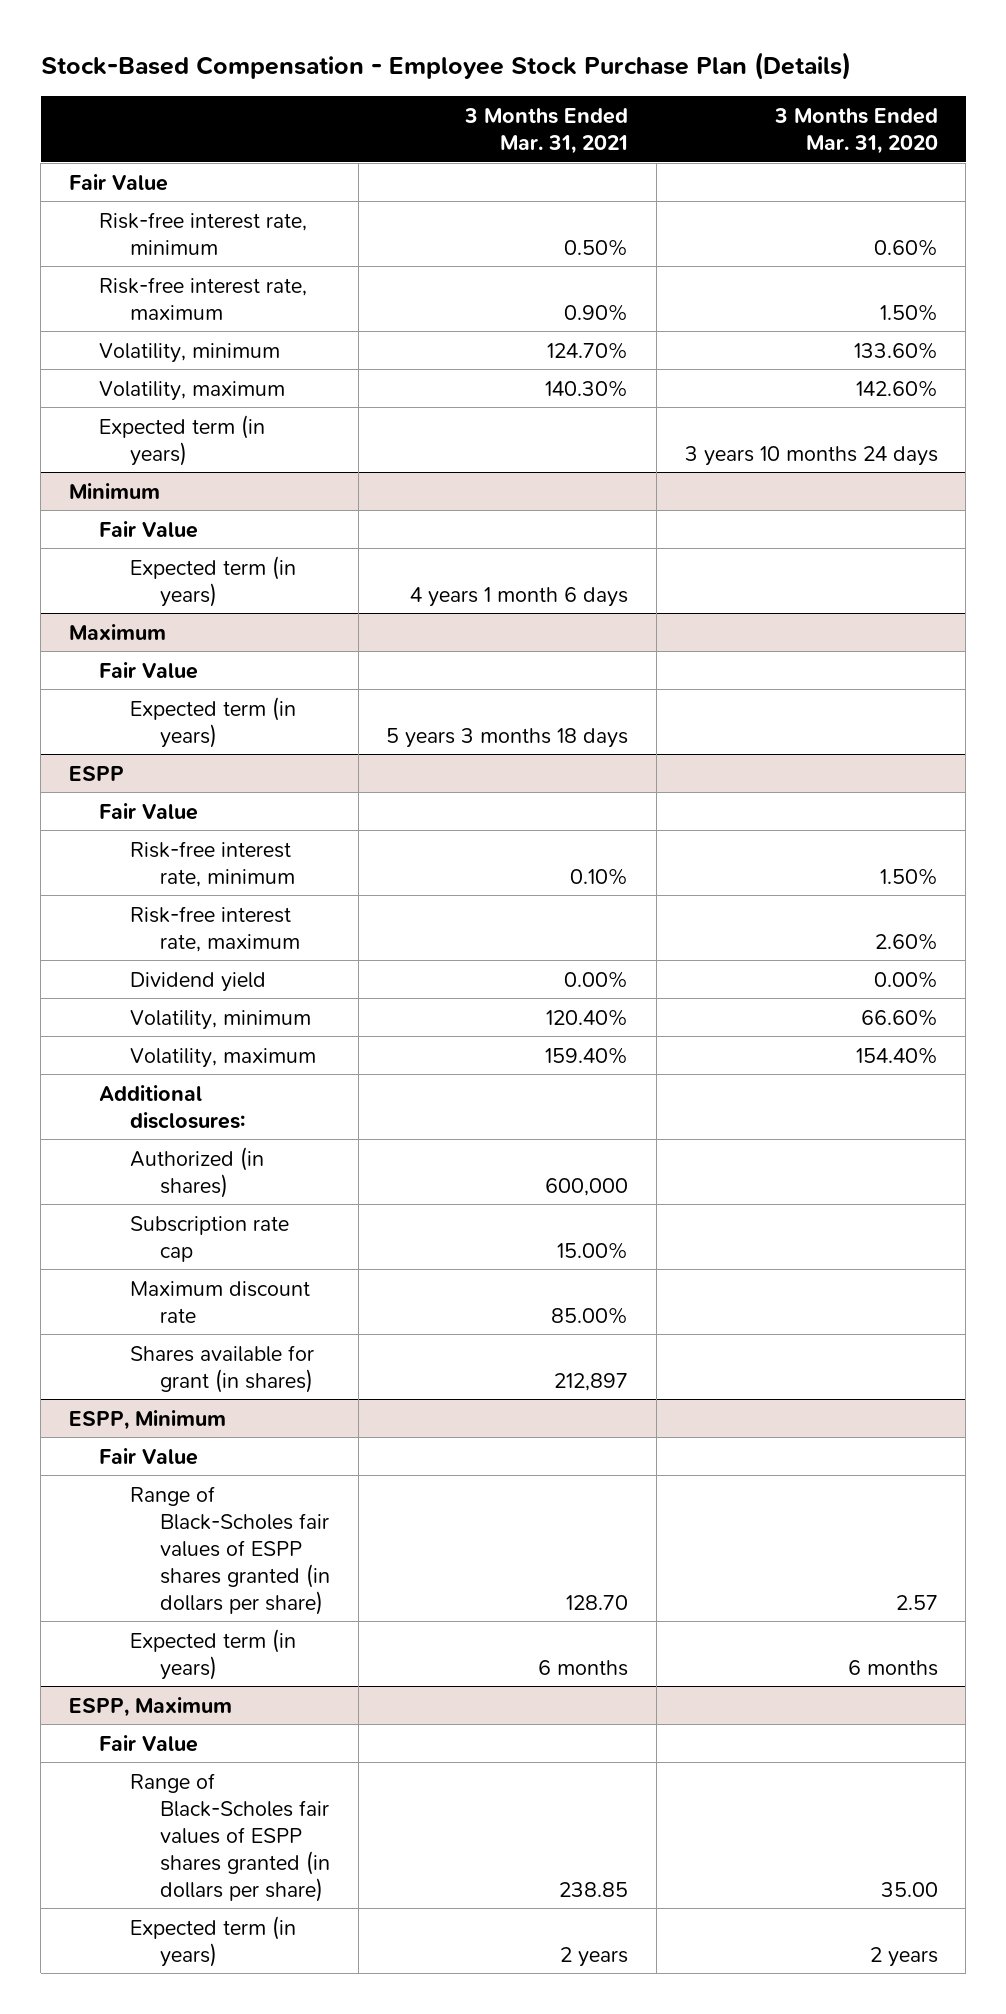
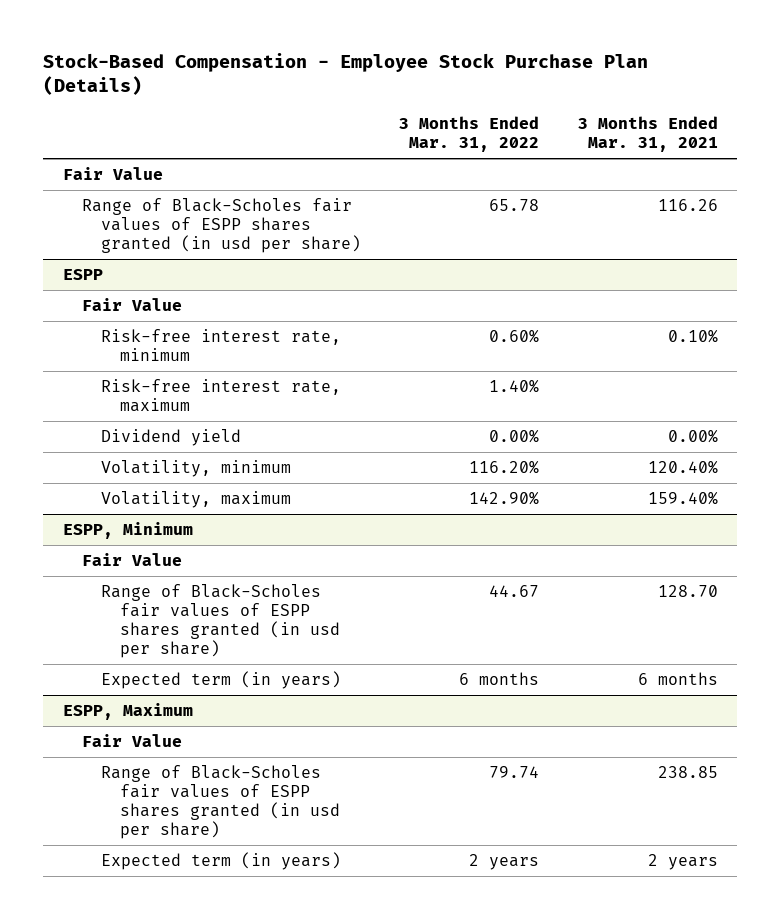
[773,107,938,154] 3 Months Ended Mar. 31, 2020 -> none
none -> [399,116,540,153] 3 Months Ended Mar. 31, 2022
[99,211,308,255] Risk-free interest rate, minimum -> none
[99,276,308,320] Risk-free interest rate, maximum -> none
[99,342,281,363] Volatility, minimum -> none
[99,380,286,401] Volatility, maximum -> none
[99,414,266,466] Expected term (in years) -> none
[68,482,160,499] Minimum -> none
[99,520,199,538] Fair Value -> none
[129,555,296,607] Expected term (in years) -> none
[68,623,166,640] Maximum -> none
[99,661,199,679] Fair Value -> none
[129,696,296,748] Expected term (in years) -> none
none -> [81,198,361,253] Range of Black-Scholes fair values of ESPP shares granted (in usd per share)
[99,1084,245,1129] Additional disclosures: -> none
[129,1146,264,1198] Authorized (in shares) -> none
[129,1215,289,1262] Subscription rate cap -> none
[129,1280,310,1323] Maximum discount rate -> none
[129,1344,314,1393] Shares available for grant (in shares) -> none
[129,1485,331,1615] Range of Black-Scholes fair values of ESPP shares granted (in dollars per share) -> [100,584,340,658] Range of Black-Scholes fair values of ESPP shares granted (in usd per share)
[129,1772,331,1902] Range of Black-Scholes fair values of ESPP shares granted (in dollars per share) -> [100,765,340,839] Range of Black-Scholes fair values of ESPP shares granted (in usd per share)

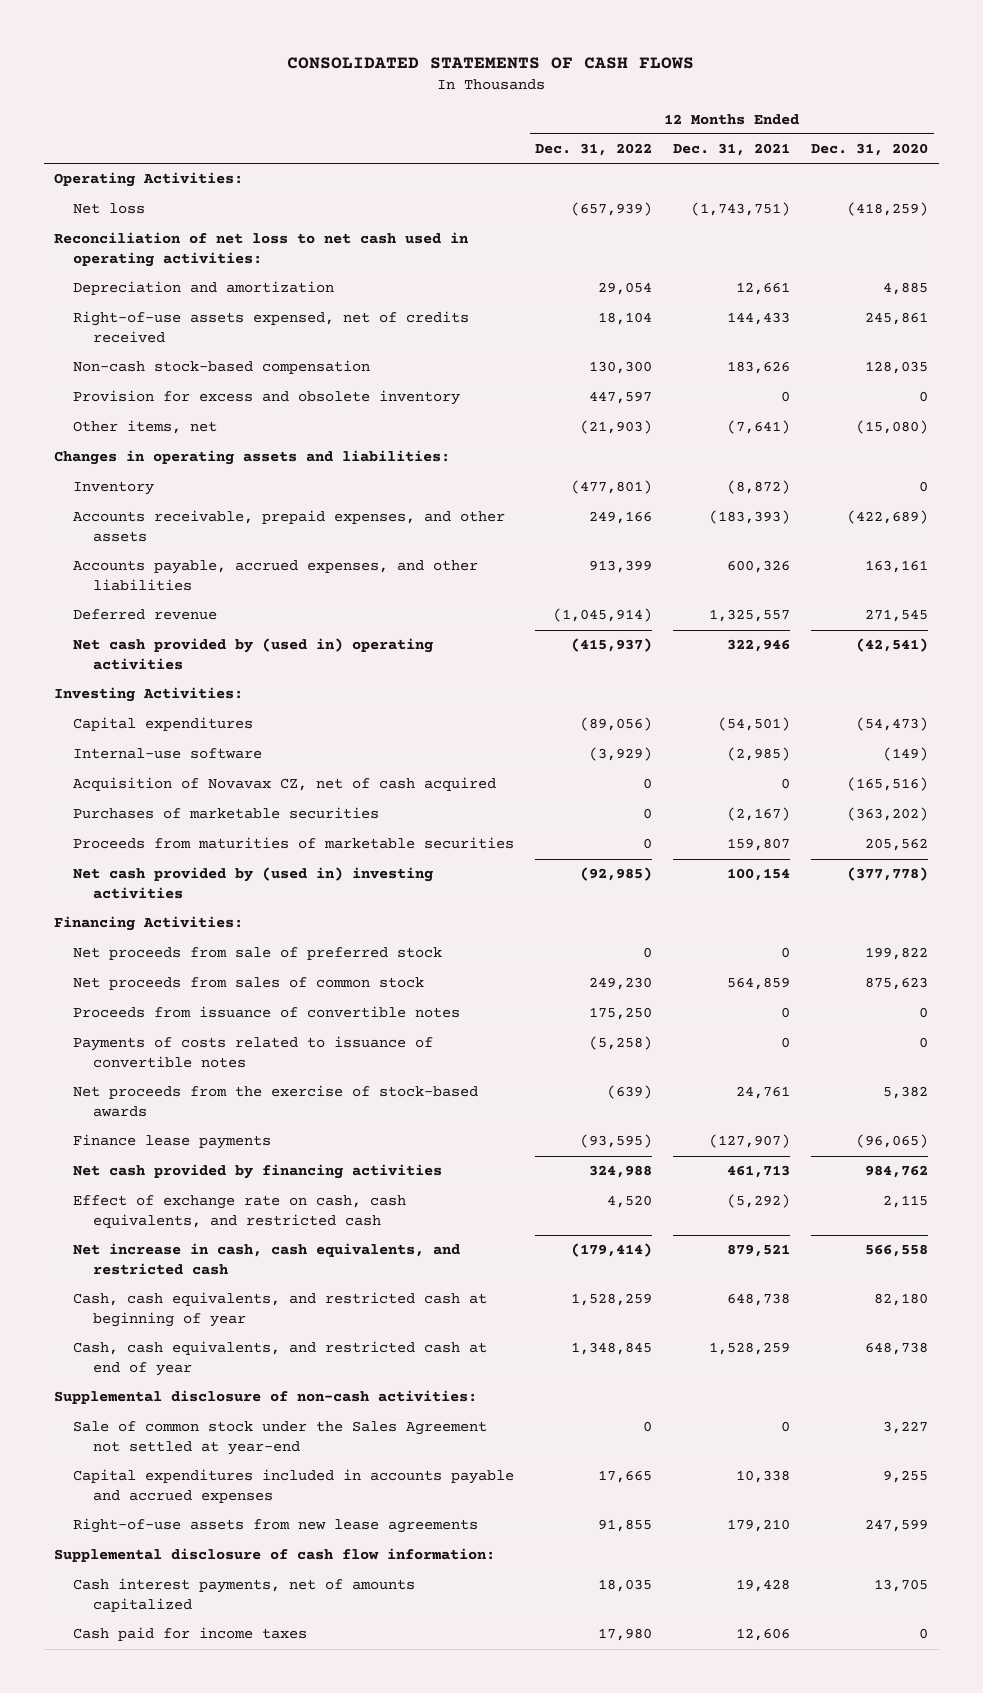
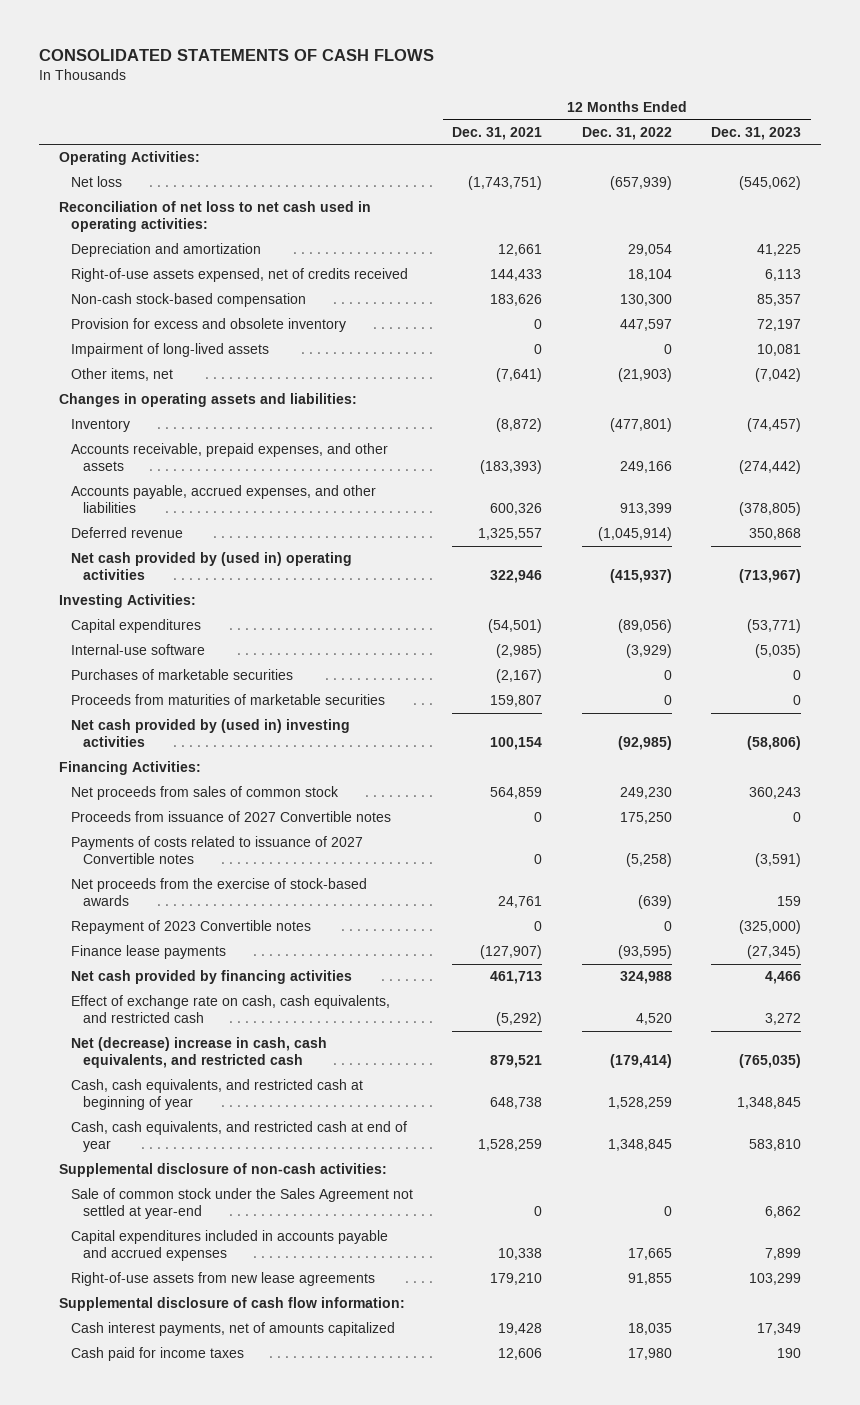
[811,143,929,157] Dec. 31, 2020 -> none
none -> [711,126,802,140] Dec. 31, 2023
none -> [71,343,270,358] Impairment of long-lived assets
[73,777,497,792] Acquisition of Novavax CZ, net of cash acquired -> none
[73,947,443,961] Net proceeds from sale of preferred stock -> none
[73,1006,461,1019] Proceeds from issuance of convertible notes -> [71,811,392,823] Proceeds from issuance of 2027 Convertible notes
[73,1036,434,1068] Payments of costs related to issuance of convertible notes -> [71,836,364,865] Payments of costs related to issuance of 2027 Convertible notes
none -> [71,920,312,935] Repayment of 2023 Convertible notes
[73,1243,461,1275] Net increase in cash, cash equivalents, and restricted cash -> [71,1037,328,1069] Net (decrease) increase in cash, cash equivalents, and restricted cash

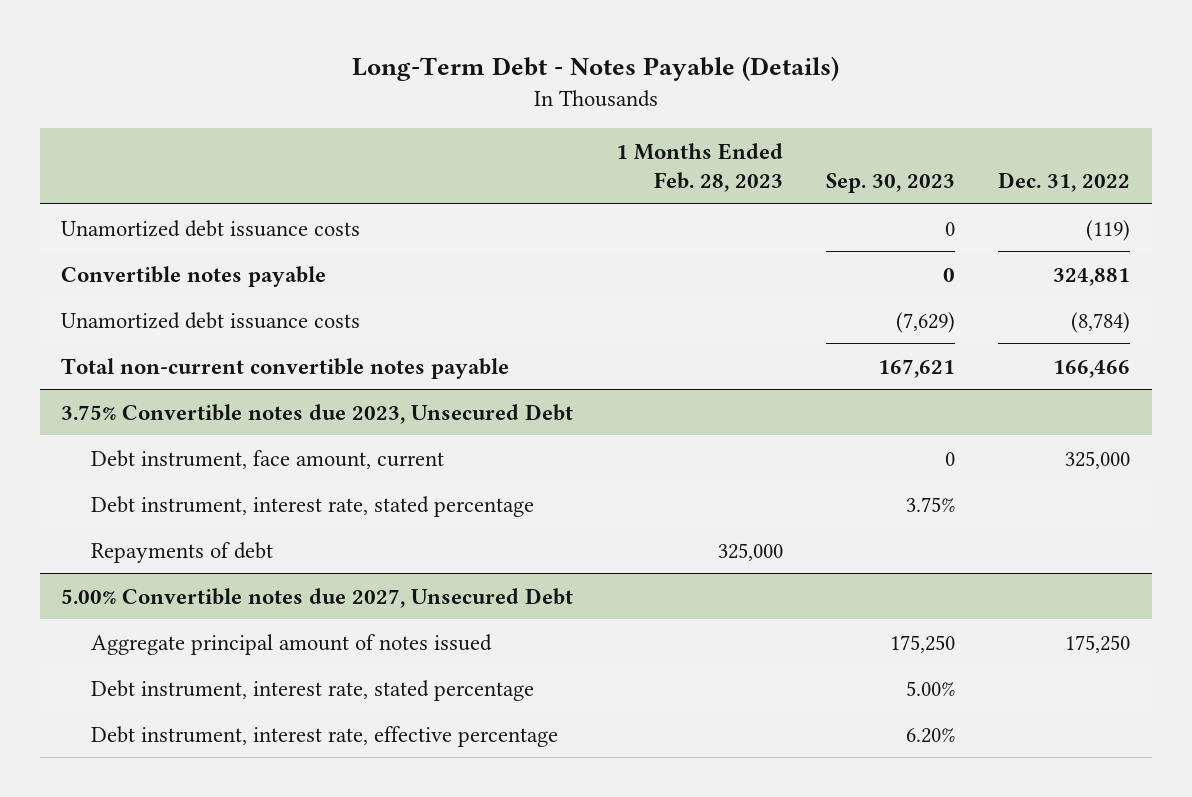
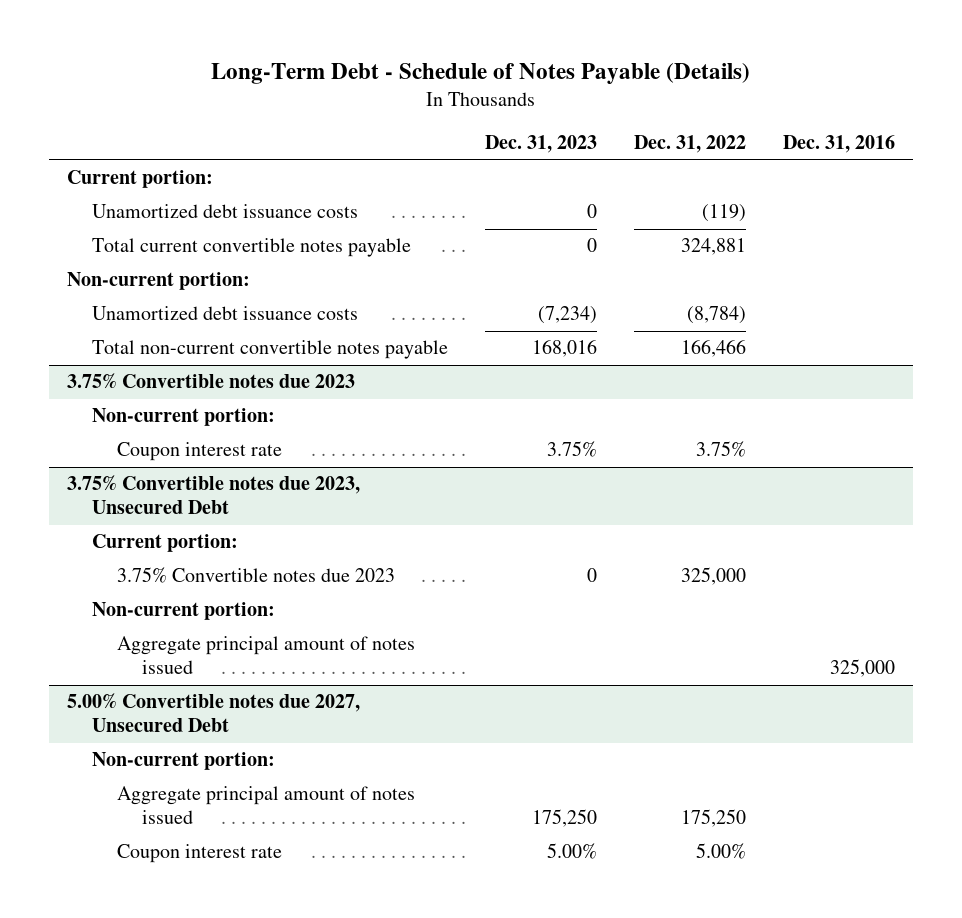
[351,56,839,82] Long-Term Debt - Notes Payable (Details) -> [211,63,751,85] Long-Term Debt - Schedule of Notes Payable (Details)
[616,142,784,193] 1 Months Ended Feb. 28, 2023 -> none
[826,173,956,194] Sep. 30, 2023 -> none
none -> [484,135,597,154] Dec. 31, 2023
none -> [782,135,895,154] Dec. 31, 2016
none -> [67,170,214,189] Current portion:
[61,265,327,287] Convertible notes payable -> [91,238,411,258] Total current convertible notes payable
none -> [67,272,251,291] Non-current portion:
none -> [67,373,356,390] 3.75% Convertible notes due 2023
none -> [91,408,275,427] Non-current portion:
none -> [116,442,282,462] Coupon interest rate
[91,495,535,517] Debt instrument, interest rate, stated percentage -> none
[91,541,274,563] Repayments of debt -> none
none -> [91,534,238,553] Current portion:
[91,449,445,469] Debt instrument, face amount, current -> [116,567,395,584] 3.75% Convertible notes due 2023
none -> [91,602,275,621] Non-current portion:
none -> [116,636,415,675] Aggregate principal amount of notes issued
none -> [91,752,275,771] Non-current portion:
[91,679,535,701] Debt instrument, interest rate, stated percentage -> none
[91,725,559,747] Debt instrument, interest rate, effective percentage -> none
none -> [116,844,282,864] Coupon interest rate

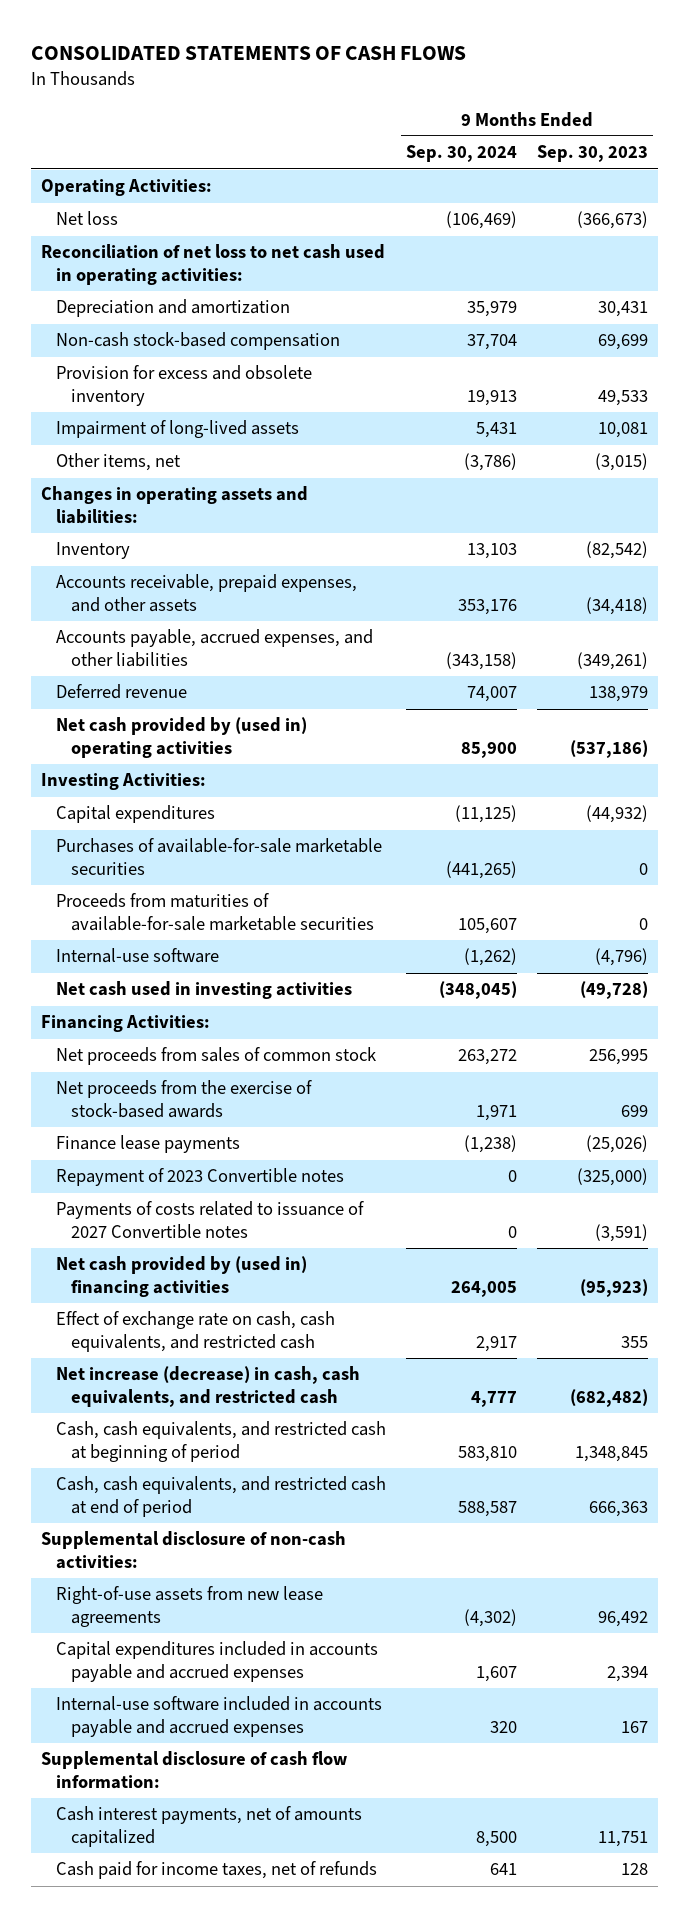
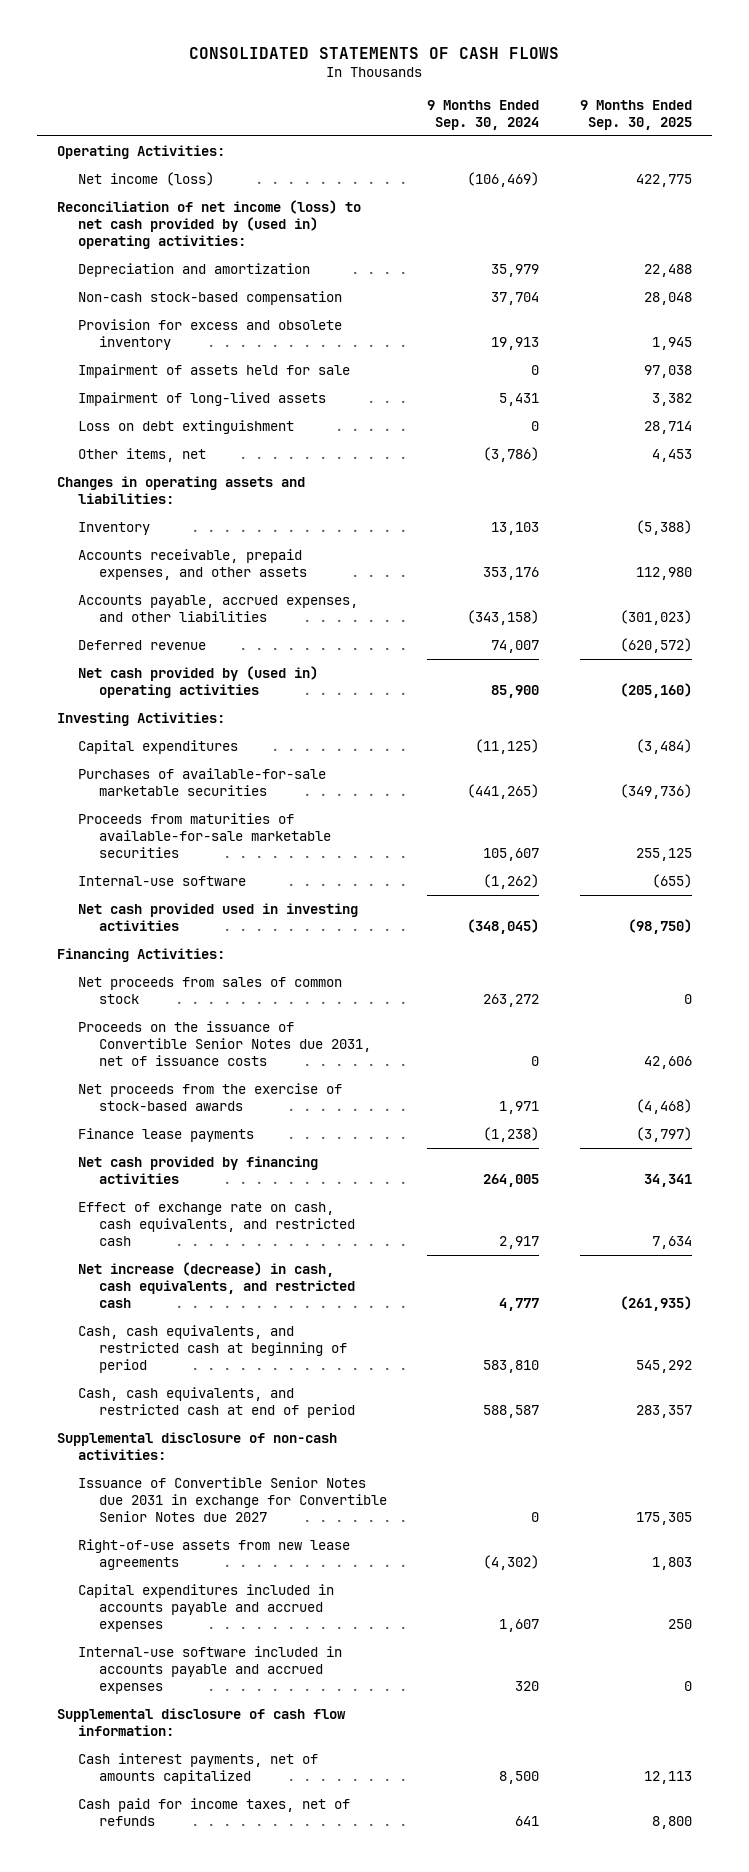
[537,145,649,163] Sep. 30, 2023 -> none
none -> [579,99,692,130] 9 Months Ended Sep. 30, 2025
[55,211,118,226] Net loss -> [78,171,215,186] Net income (loss)
[41,244,386,285] Reconciliation of net loss to net cash used in operating activities: -> [57,199,362,250] Reconciliation of net income (loss) to net cash provided by (used in) operating activities:
none -> [78,363,351,378] Impairment of assets held for sale
none -> [78,419,295,434] Loss on debt extinguishment
[55,981,352,1000] Net cash used in investing activities -> [78,902,359,932] Net cash provided used in investing activities
none -> [78,1020,372,1067] Proceeds on the issuance of Convertible Senior Notes due 2031, net of issuance costs
[55,1168,344,1187] Repayment of 2023 Convertible notes -> none
[55,1201,364,1239] Payments of costs related to issuance of 2027 Convertible notes -> none
[55,1256,307,1297] Net cash provided by (used in) financing activities -> [78,1155,319,1185] Net cash provided by financing activities
none -> [78,1476,388,1523] Issuance of Convertible Senior Notes due 2031 in exchange for Convertible Senior Notes due 2027

